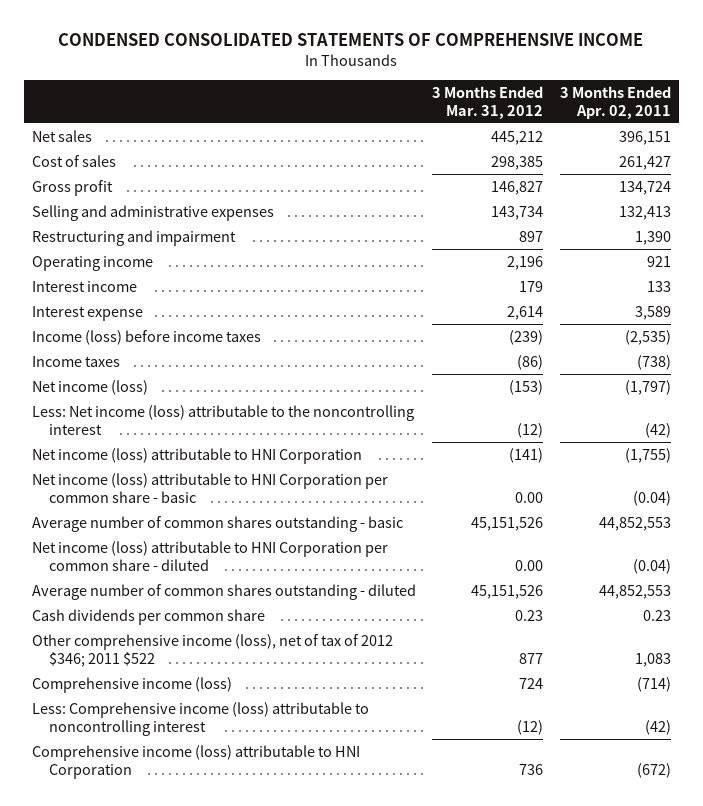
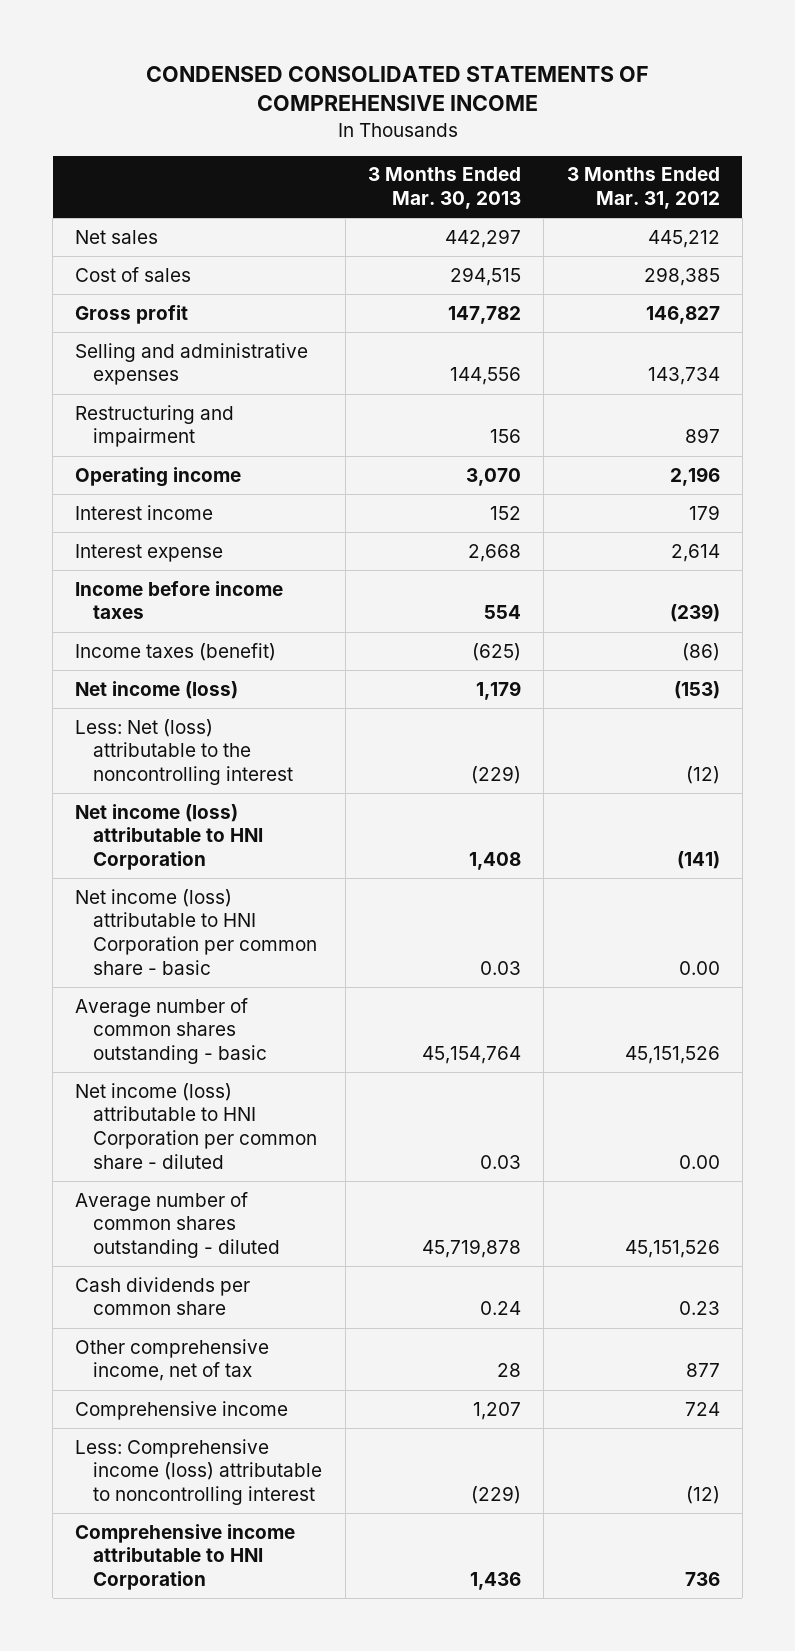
[559,85,671,119] 3 Months Ended Apr. 02, 2011 -> none
none -> [368,167,522,209] 3 Months Ended Mar. 30, 2013
[32,329,262,345] Income (loss) before income taxes -> [75,580,284,620] Income before income taxes
[32,355,121,367] Income taxes -> [75,642,277,661] Income taxes (benefit)
[32,404,415,435] Less: Net income (loss) attributable to the noncontrolling interest -> [75,718,294,786] Less: Net (loss) attributable to the noncontrolling interest
[32,633,394,667] Other comprehensive income (loss), net of tax of 2012 $346; 2011 $522 -> [75,1338,270,1382] Other comprehensive income, net of tax
[32,676,233,693] Comprehensive income (loss) -> [75,1400,289,1420] Comprehensive income
[32,744,361,779] Comprehensive income (loss) attributable to HNI Corporation -> [75,1523,296,1591] Comprehensive income attributable to HNI Corporation

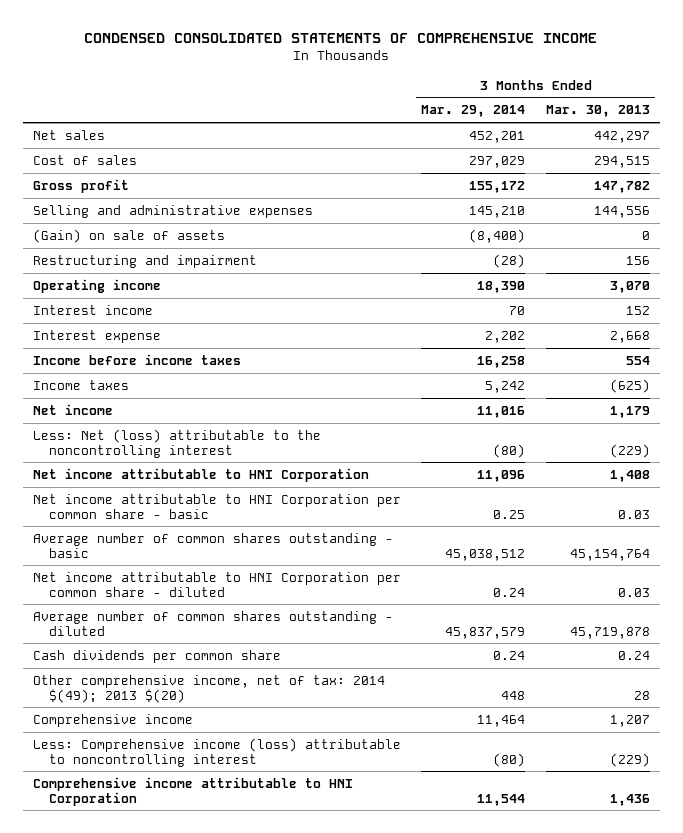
[566,167,720,209] 3 Months Ended Mar. 31, 2012 -> none
none -> [421,105,526,118] Mar. 29, 2014
none -> [33,228,226,243] (Gain) on sale of assets
[75,642,277,661] Income taxes (benefit) -> [33,379,130,390] Income taxes
[75,680,239,699] Net income (loss) -> [33,403,114,415] Net income
[75,803,264,871] Net income (loss) attributable to HNI Corporation -> [33,467,370,482] Net income attributable to HNI Corporation
[75,888,318,975] Net income (loss) attributable to HNI Corporation per common share - basic -> [33,493,402,519] Net income attributable to HNI Corporation per common share - basic
[75,1082,318,1169] Net income (loss) attributable to HNI Corporation per common share - diluted -> [33,571,402,597] Net income attributable to HNI Corporation per common share - diluted
[75,1338,270,1382] Other comprehensive income, net of tax -> [33,674,386,703] Other comprehensive income, net of tax: 2014 $(49); 2013 $(20)

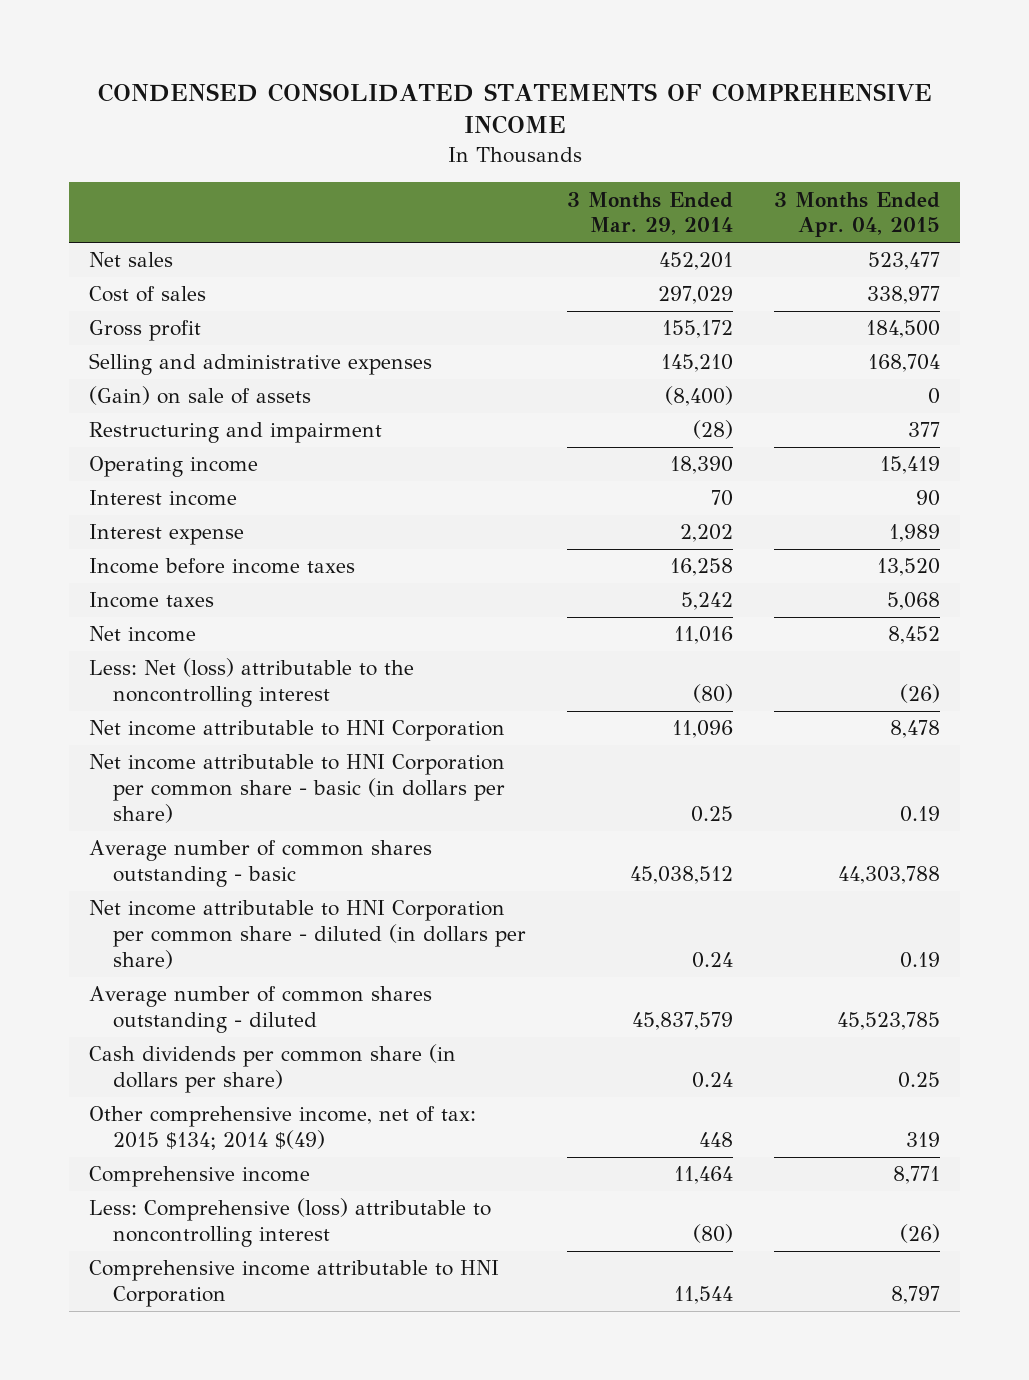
[545,105,650,118] Mar. 30, 2013 -> none
none -> [773,191,940,238] 3 Months Ended Apr. 04, 2015
[33,493,402,519] Net income attributable to HNI Corporation per common share - basic -> [89,754,506,823] Net income attributable to HNI Corporation per common share - basic (in dollars per share)
[33,571,402,597] Net income attributable to HNI Corporation per common share - diluted -> [89,900,526,969] Net income attributable to HNI Corporation per common share - diluted (in dollars per share)
[33,649,282,663] Cash dividends per common share -> [89,1044,457,1093] Cash dividends per common share (in dollars per share)
[33,674,386,703] Other comprehensive income, net of tax: 2014 $(49); 2013 $(20) -> [89,1106,477,1150] Other comprehensive income, net of tax: 2015 $134; 2014 $(49)
[33,737,402,767] Less: Comprehensive income (loss) attributable to noncontrolling interest -> [89,1198,492,1247] Less: Comprehensive (loss) attributable to noncontrolling interest

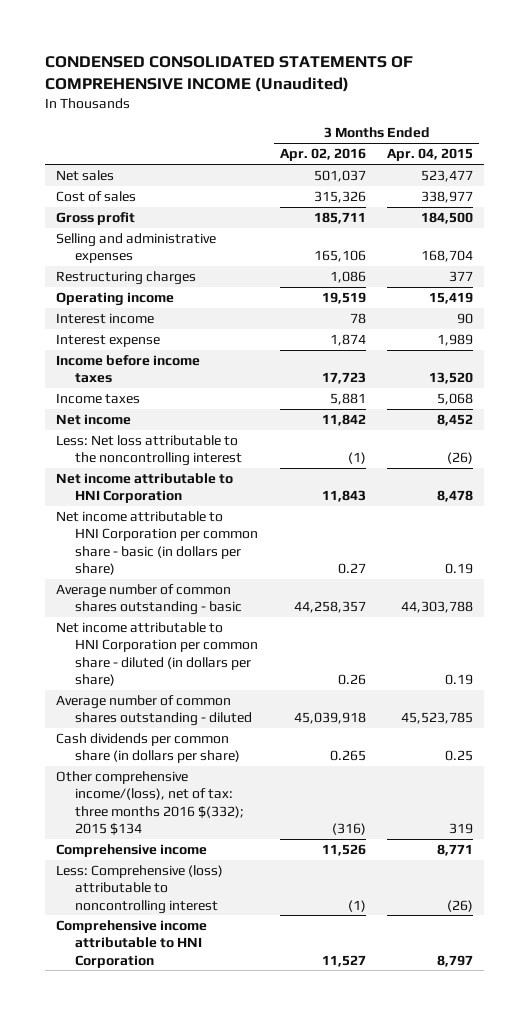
[97,83,932,135] CONDENSED CONSOLIDATED STATEMENTS OF COMPREHENSIVE INCOME -> [45,56,414,93] CONDENSED CONSOLIDATED STATEMENTS OF COMPREHENSIVE INCOME (Unaudited)
[566,191,733,236] 3 Months Ended Mar. 29, 2014 -> none
none -> [279,148,366,162] Apr. 02, 2016
[89,386,312,406] (Gain) on sale of assets -> none
[89,422,383,444] Restructuring and impairment -> [55,271,196,286] Restructuring charges
[89,658,415,707] Less: Net (loss) attributable to the noncontrolling interest -> [55,435,243,467] Less: Net loss attributable to the noncontrolling interest
[89,1106,477,1150] Other comprehensive income, net of tax: 2015 $134; 2014 $(49) -> [55,771,245,835] Other comprehensive income/(loss), net of tax: three months 2016 $(332); 2015 $134

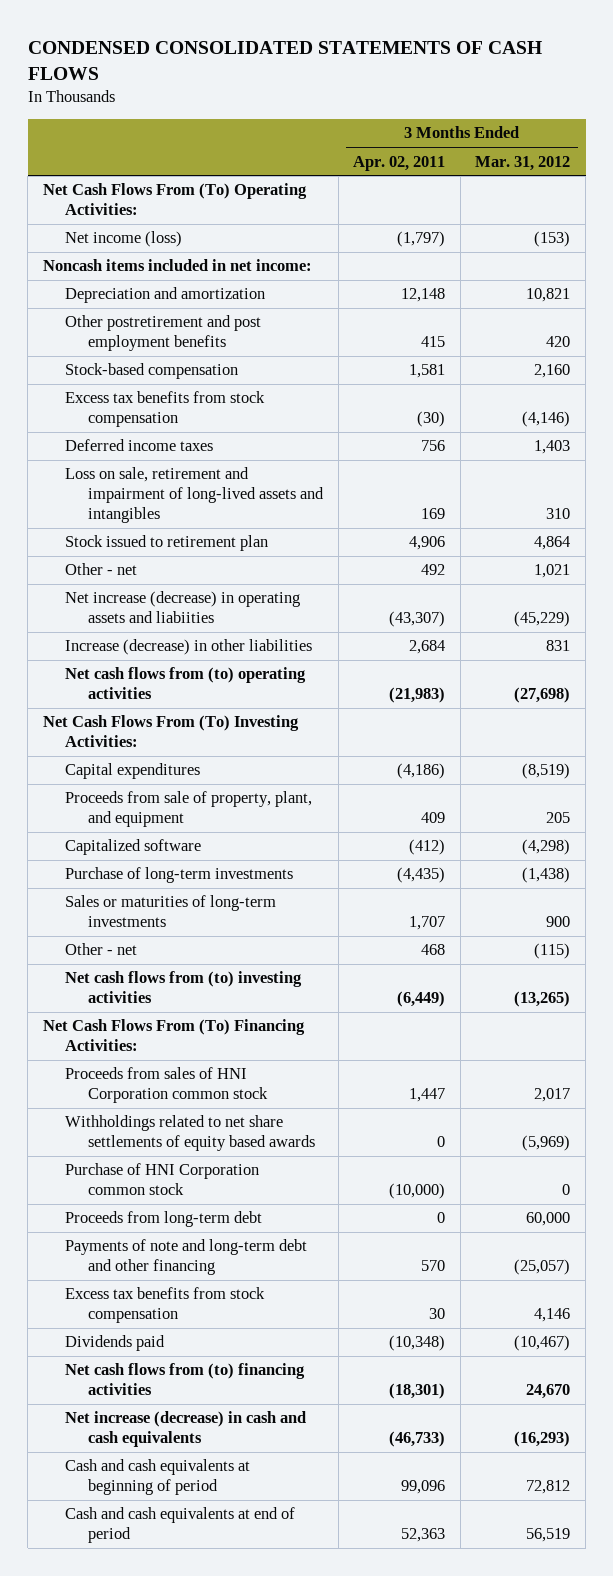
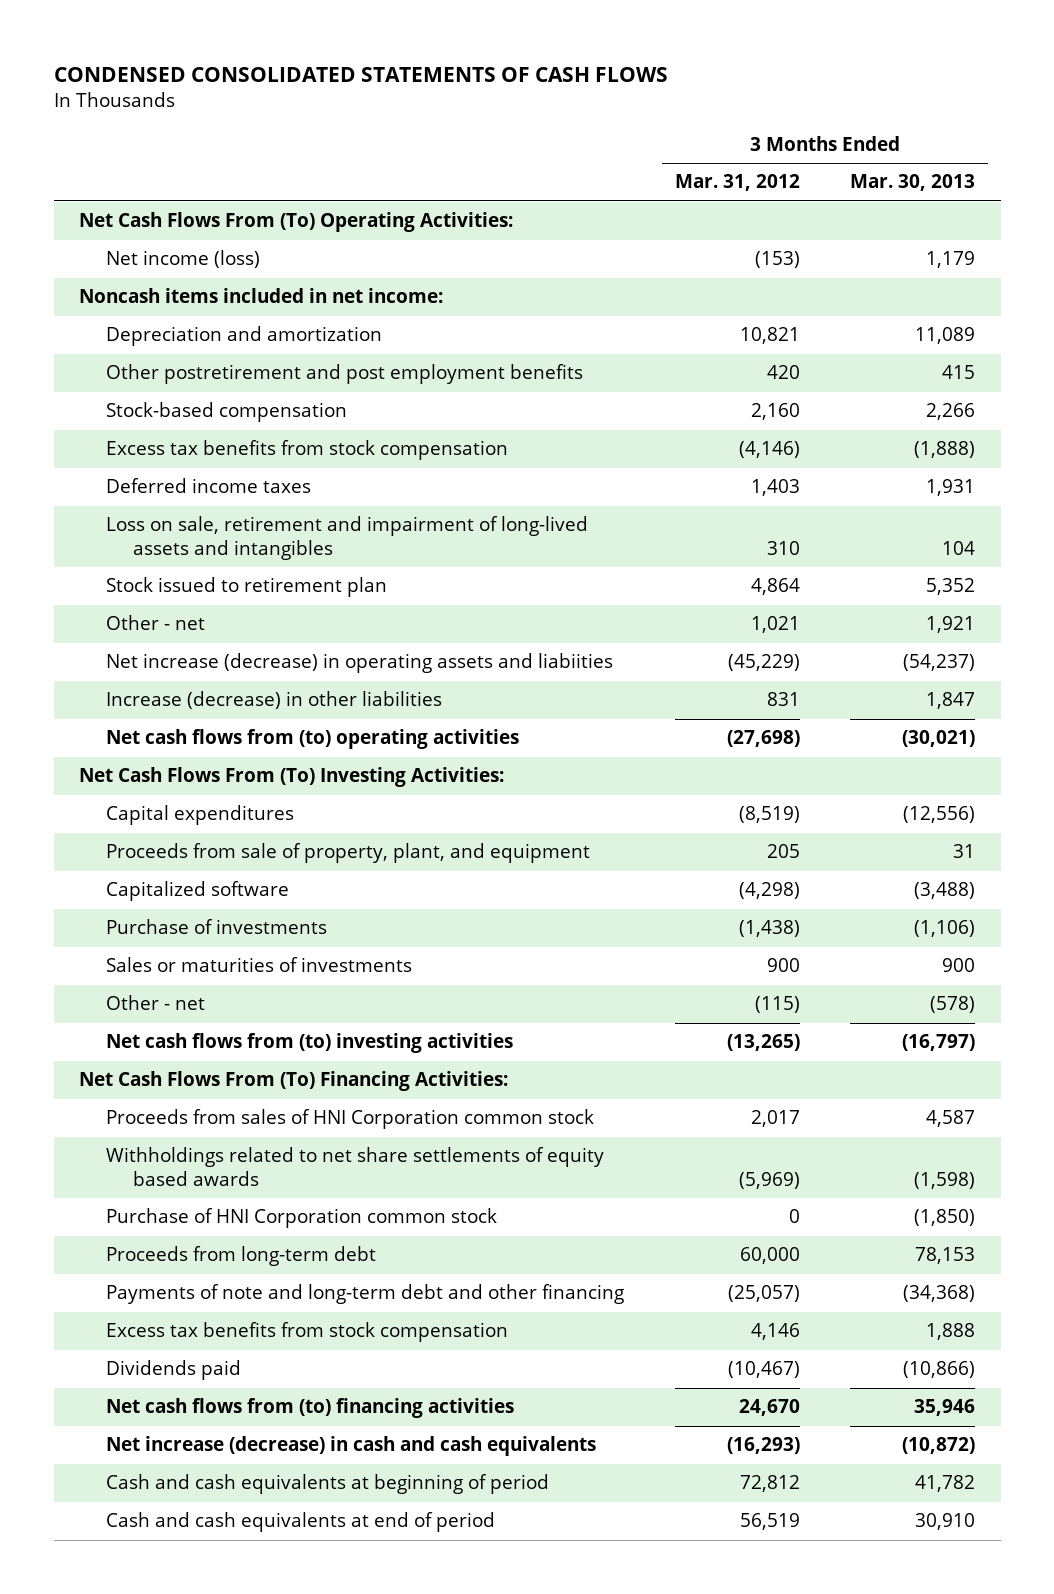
[353,155,446,171] Apr. 02, 2011 -> none
none -> [850,174,976,192] Mar. 30, 2013
[65,867,294,884] Purchase of long-term investments -> [105,919,327,935] Purchase of investments
[65,895,277,928] Sales or maturities of long-term investments -> [105,957,412,973] Sales or maturities of investments

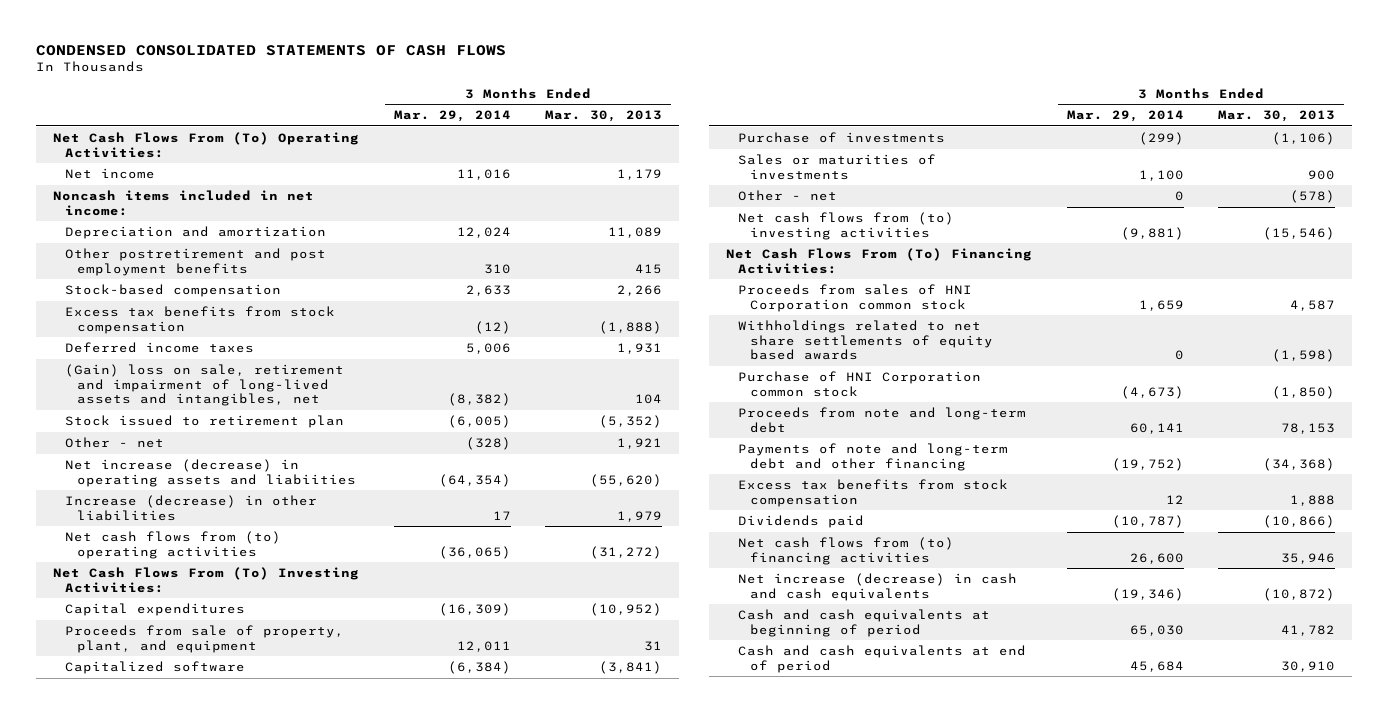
[674,174,800,192] Mar. 31, 2012 -> none
none -> [393,110,511,123] Mar. 29, 2014
[105,250,260,269] Net income (loss) -> [65,167,156,179] Net income
[105,516,588,560] Loss on sale, retirement and impairment of long-lived assets and intangibles -> [65,363,345,407] (Gain) loss on sale, retirement and impairment of long-lived assets and intangibles, net
[926,578,976,596] 5,352 -> [598,414,662,428] (5,352)
[903,654,976,672] (54,237) -> [589,473,662,487] (55,620)
[926,692,976,710] 1,847 -> [616,510,662,522] 1,979
[902,730,976,748] (30,021) -> [589,545,662,559] (31,272)
[903,806,976,824] (12,556) -> [589,602,662,616] (10,952)
[914,882,976,900] (3,488) -> [598,660,662,674] (3,841)
[902,1034,976,1052] (16,797) -> [1263,226,1336,240] (15,546)
[105,1246,376,1267] Proceeds from long-term debt -> [738,406,1027,433] Proceeds from note and long-term debt

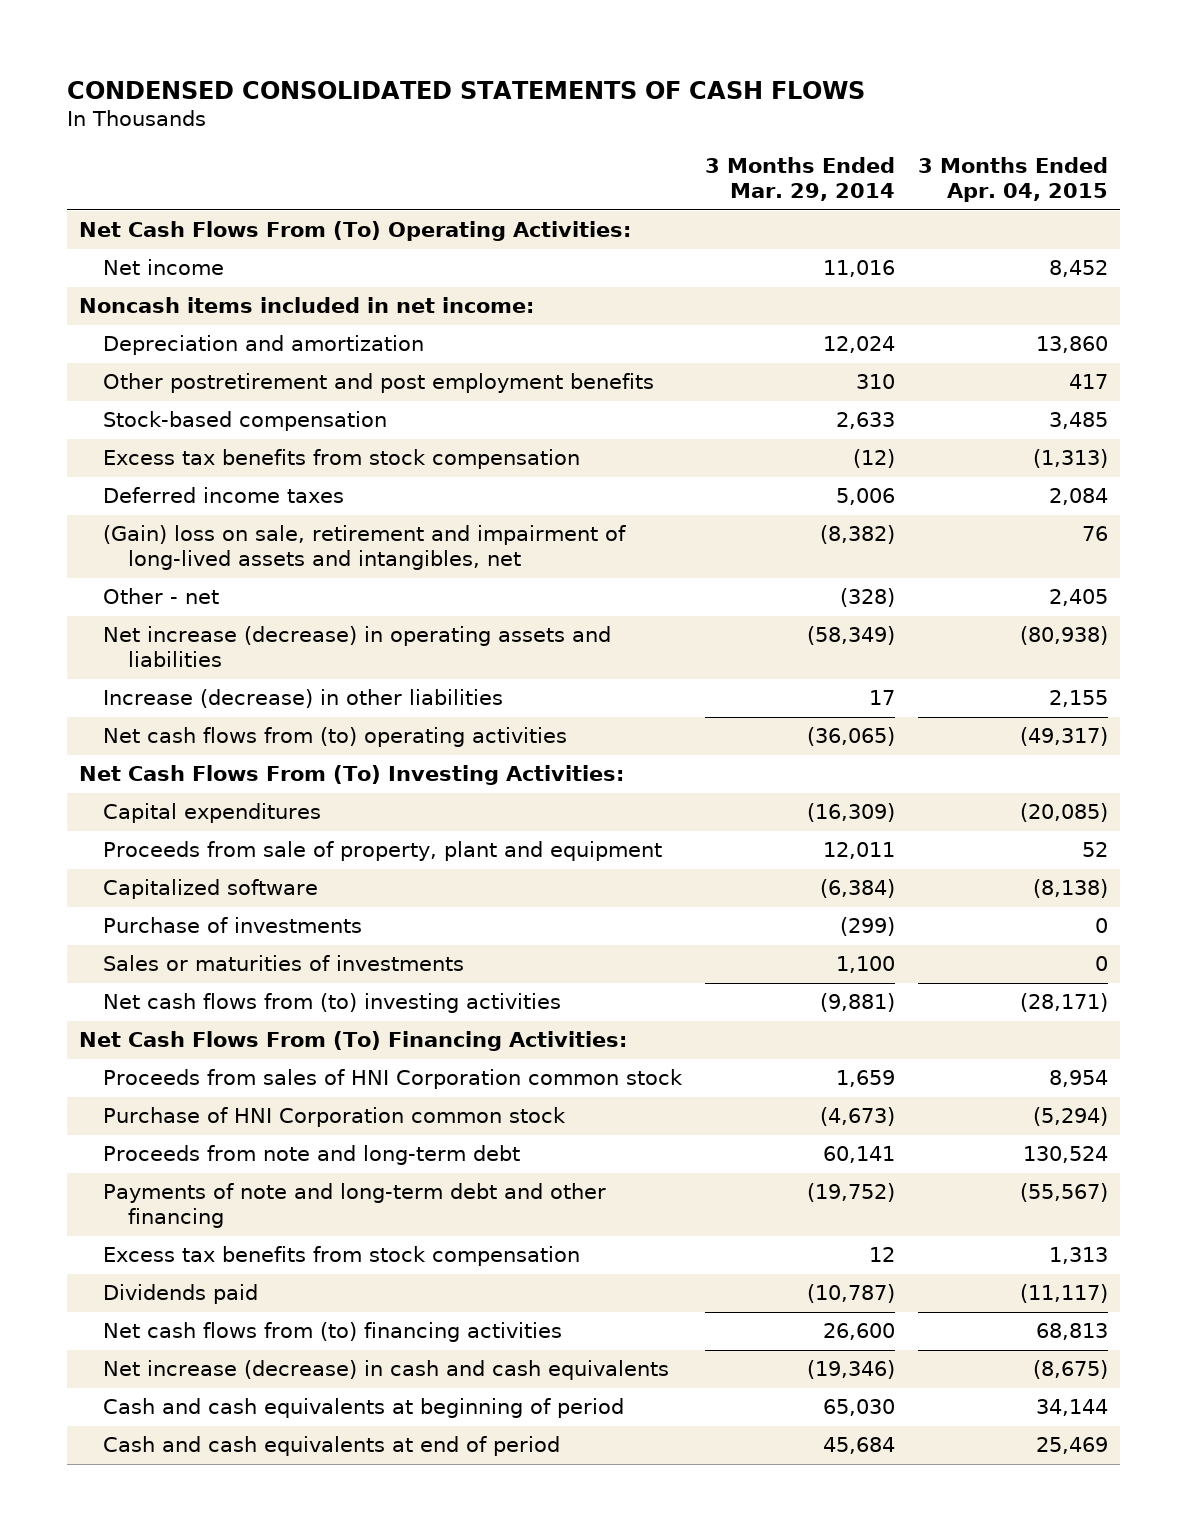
[544,110,662,123] Mar. 30, 2013 -> none
none -> [918,157,1109,203] 3 Months Ended Apr. 04, 2015
[65,414,345,428] Stock issued to retirement plan -> none
[65,458,357,487] Net increase (decrease) in operating assets and liabiities -> [103,626,612,668] Net increase (decrease) in operating assets and liabilities
[438,473,511,487] (64,354) -> [807,626,896,646] (58,349)
[65,624,345,653] Proceeds from sale of property, plant, and equipment -> [103,841,663,862] Proceeds from sale of property, plant and equipment
[738,189,838,201] Other - net -> none
[738,319,994,361] Withholdings related to net share settlements of equity based awards -> none

